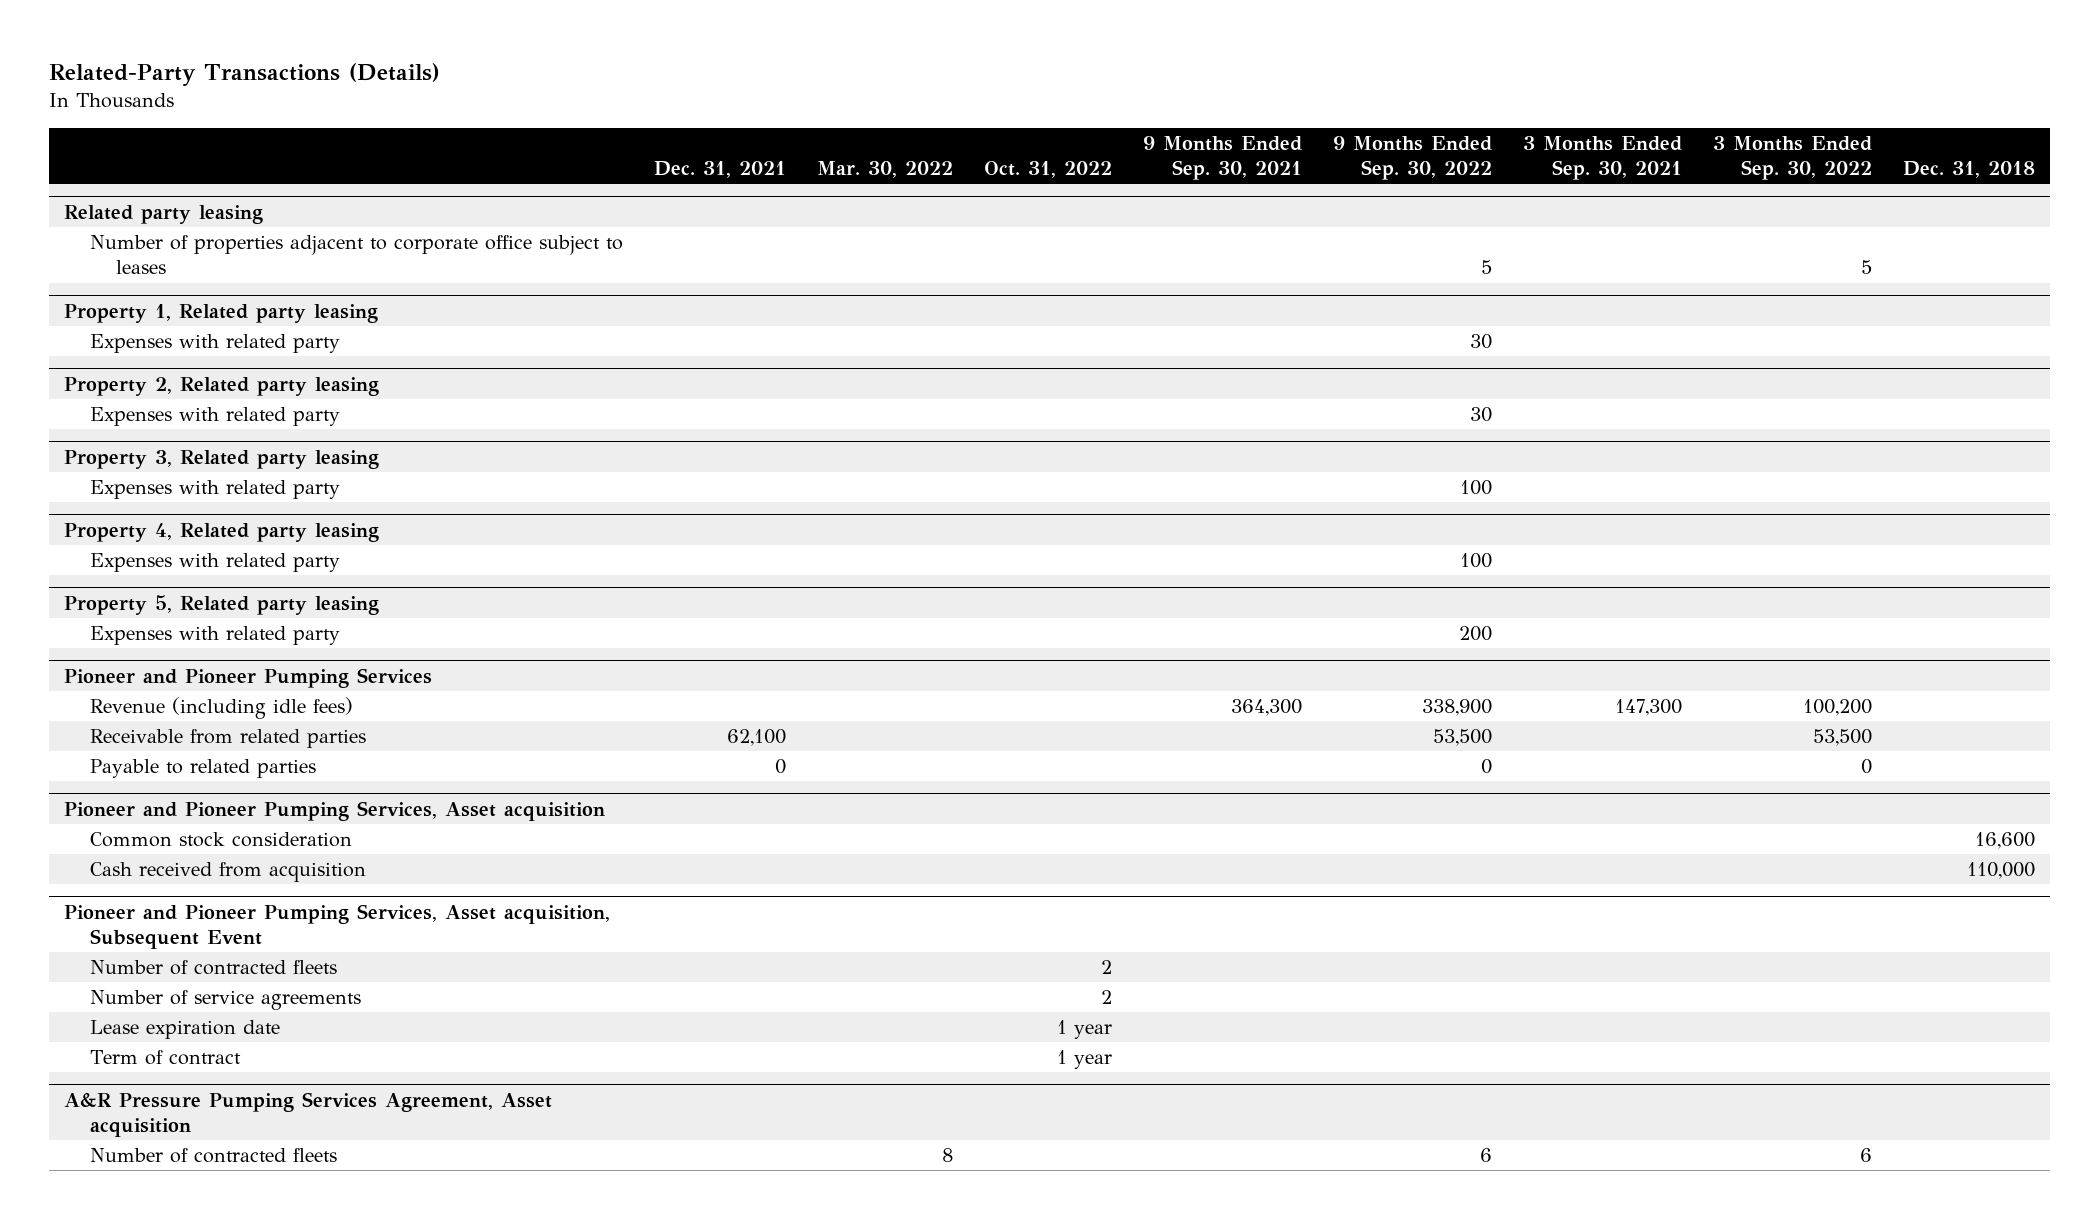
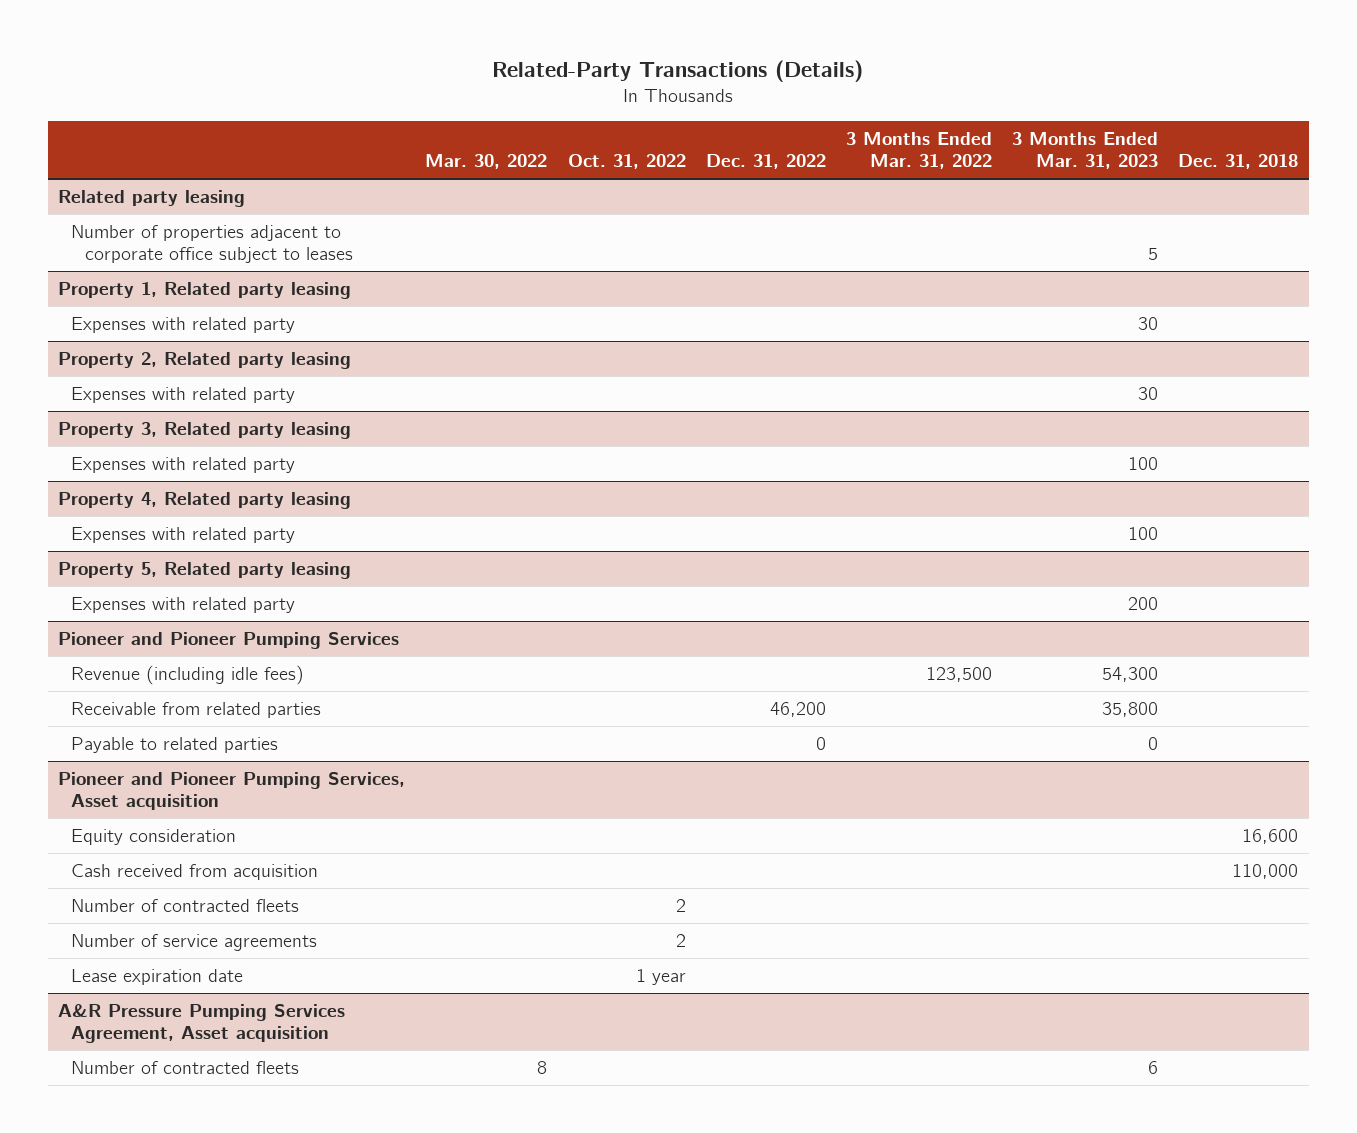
[654,161,787,179] Dec. 31, 2021 -> none
[1143,135,1303,181] 9 Months Ended Sep. 30, 2021 -> none
[1333,135,1493,181] 9 Months Ended Sep. 30, 2022 -> none
[1523,135,1683,181] 3 Months Ended Sep. 30, 2021 -> none
[1712,135,1872,181] 3 Months Ended Sep. 30, 2022 -> none
none -> [705,154,826,170] Dec. 31, 2022
none -> [846,131,993,170] 3 Months Ended Mar. 31, 2022
none -> [1012,131,1159,170] 3 Months Ended Mar. 31, 2023
[90,832,353,848] Common stock consideration -> [71,828,237,845] Equity consideration
[64,903,611,950] Pioneer and Pioneer Pumping Services, Asset acquisition, Subsequent Event -> none
[90,960,338,976] Number of contracted fleets -> none
[90,990,362,1011] Number of service agreements -> none
[90,1020,281,1040] Lease expiration date -> none
[90,1050,242,1066] Term of contract -> none
none -> [71,898,300,912] Number of contracted fleets
none -> [71,933,318,951] Number of service agreements
none -> [71,968,244,985] Lease expiration date

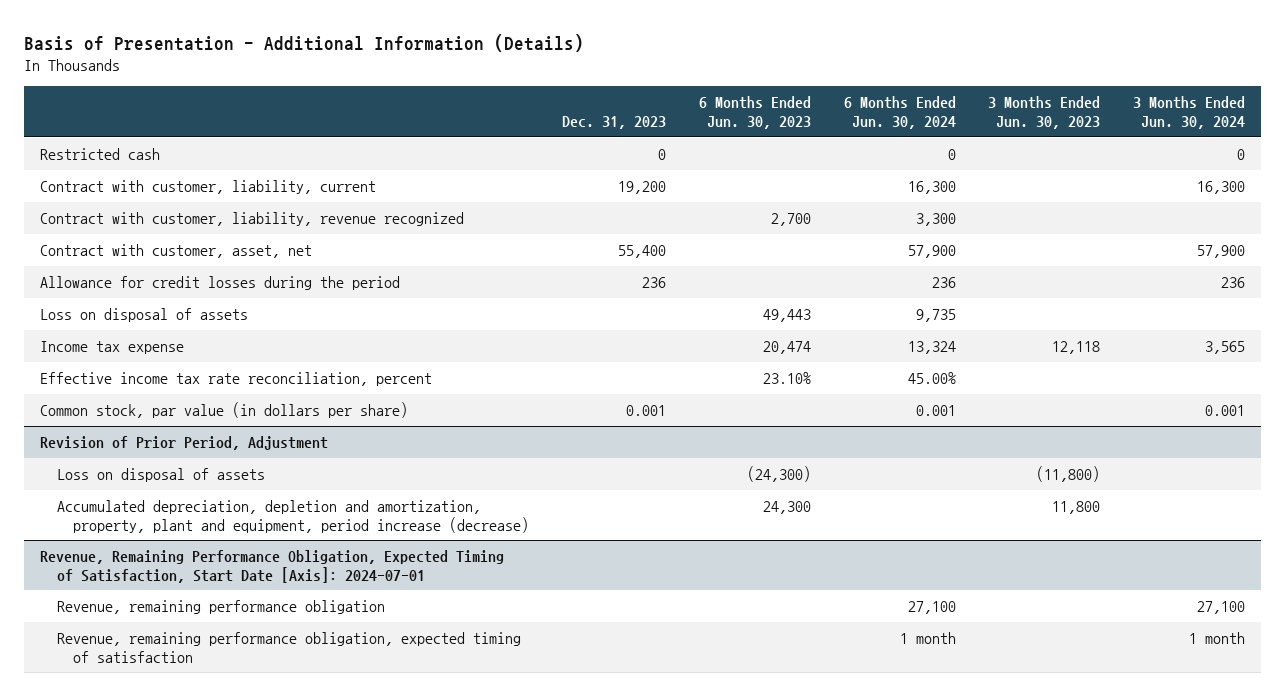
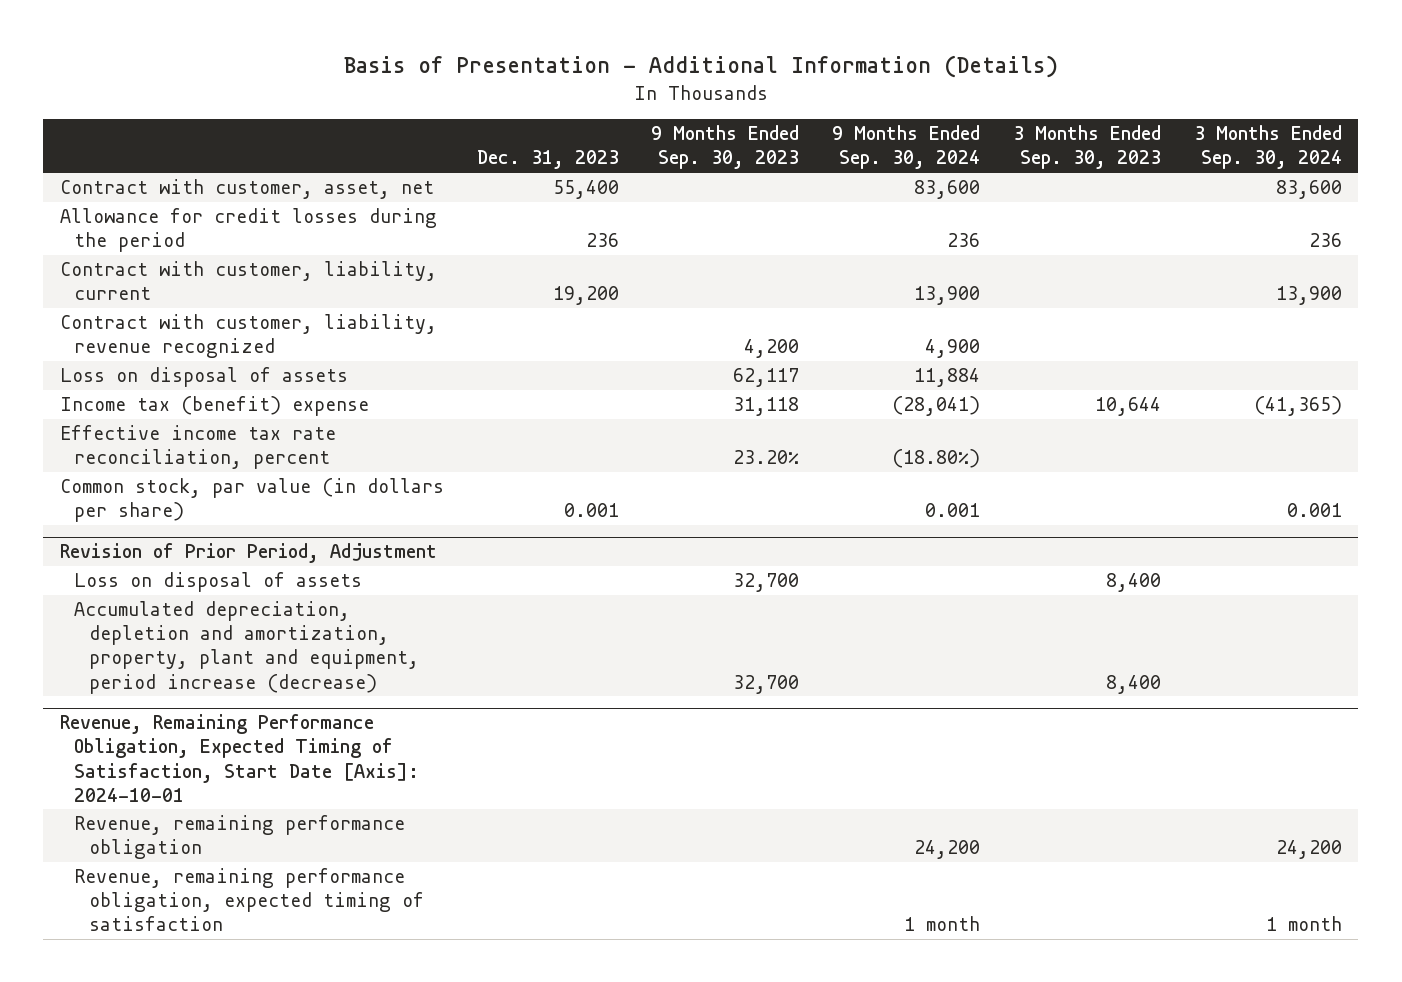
[698,96,811,129] 6 Months Ended Jun. 30, 2023 -> none
[843,96,956,129] 6 Months Ended Jun. 30, 2024 -> none
[988,96,1101,129] 3 Months Ended Jun. 30, 2023 -> none
[1132,96,1245,129] 3 Months Ended Jun. 30, 2024 -> none
none -> [651,125,800,170] 9 Months Ended Sep. 30, 2023
none -> [832,125,981,170] 9 Months Ended Sep. 30, 2024
none -> [1012,125,1161,170] 3 Months Ended Sep. 30, 2023
none -> [1193,125,1342,170] 3 Months Ended Sep. 30, 2024
[40,147,161,160] Restricted cash -> none
[40,179,377,194] Contract with customer, liability, current -> [59,261,437,301] Contract with customer, liability, current
[40,211,465,226] Contract with customer, liability, revenue recognized -> [59,314,437,359] Contract with customer, liability, revenue recognized
[40,340,185,354] Income tax expense -> [59,396,369,417] Income tax (benefit) expense
[40,549,505,583] Revenue, Remaining Performance Obligation, Expected Timing of Satisfaction, Start Date [Axis]: 2024-07-01 -> none
[56,599,385,614] Revenue, remaining performance obligation -> none
[56,631,521,663] Revenue, remaining performance obligation, expected timing of satisfaction -> none
none -> [59,714,420,802] Revenue, Remaining Performance Obligation, Expected Timing of Satisfaction, Start Date [Axis]: 2024-10-01
none -> [74,815,406,860] Revenue, remaining performance obligation
none -> [74,868,424,932] Revenue, remaining performance obligation, expected timing of satisfaction

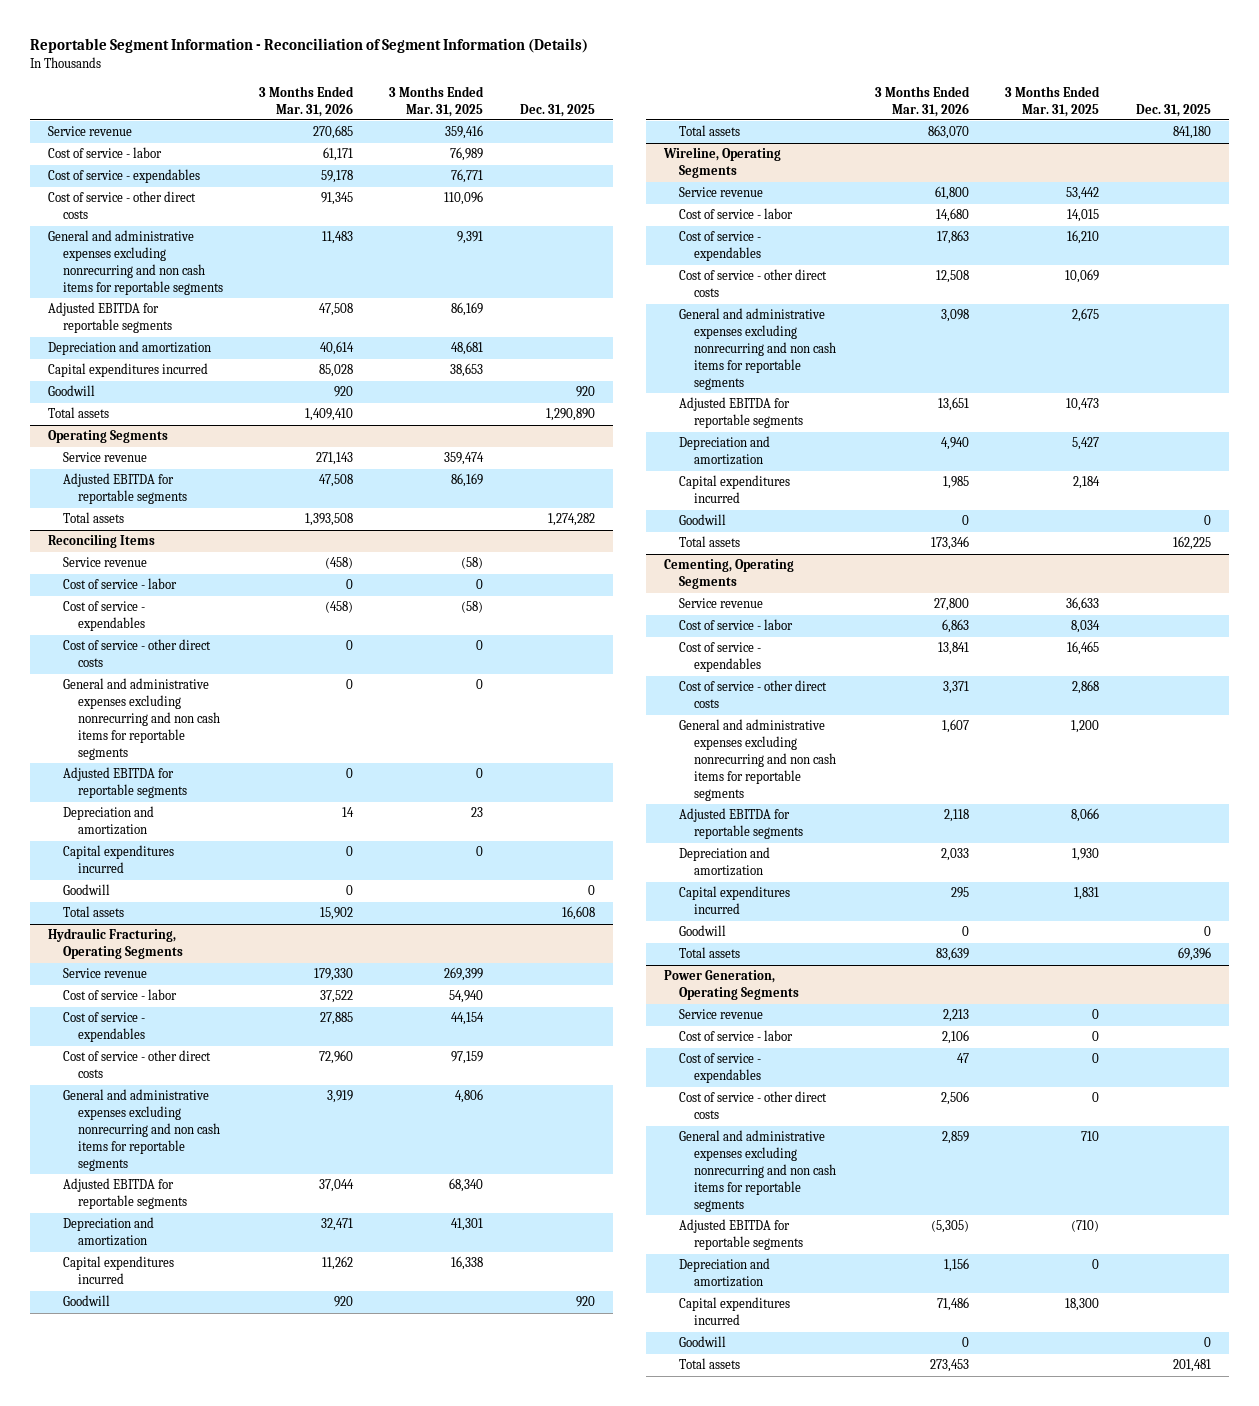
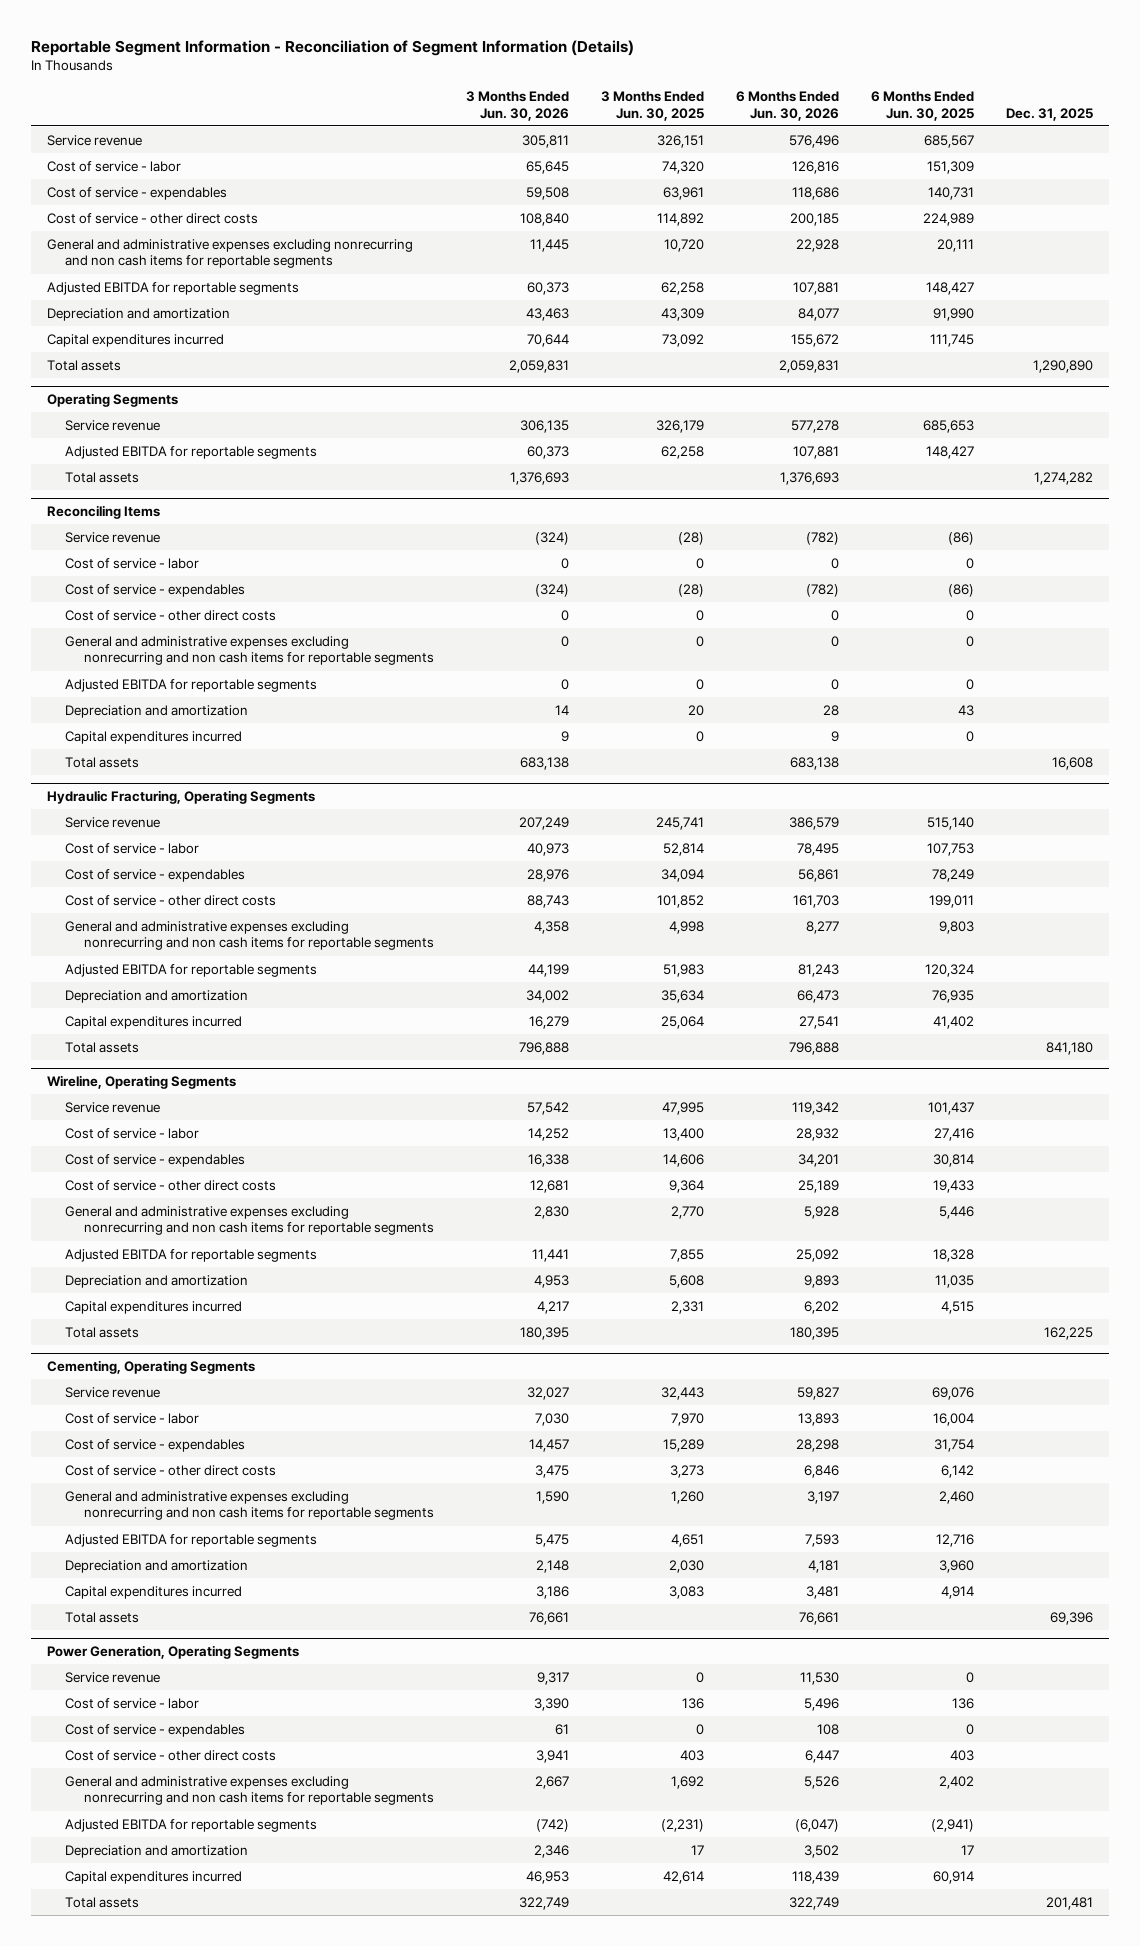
[259,85,355,117] 3 Months Ended Mar. 31, 2026 -> none
[389,85,485,117] 3 Months Ended Mar. 31, 2025 -> none
none -> [465,91,569,121] 3 Months Ended Jun. 30, 2026
none -> [600,91,704,121] 3 Months Ended Jun. 30, 2025
none -> [736,91,840,121] 6 Months Ended Jun. 30, 2026
none -> [871,91,975,121] 6 Months Ended Jun. 30, 2025
[47,385,95,397] Goodwill -> none
[62,884,110,896] Goodwill -> none
[62,1295,110,1307] Goodwill -> none
[678,514,726,526] Goodwill -> none
[678,925,726,937] Goodwill -> none
[678,1336,726,1348] Goodwill -> none

